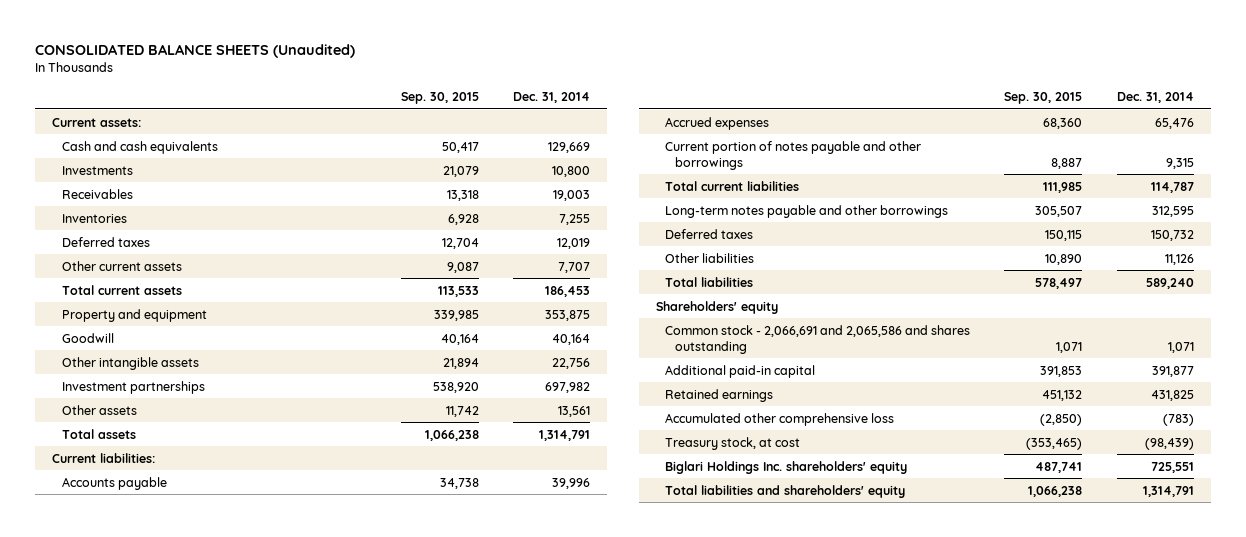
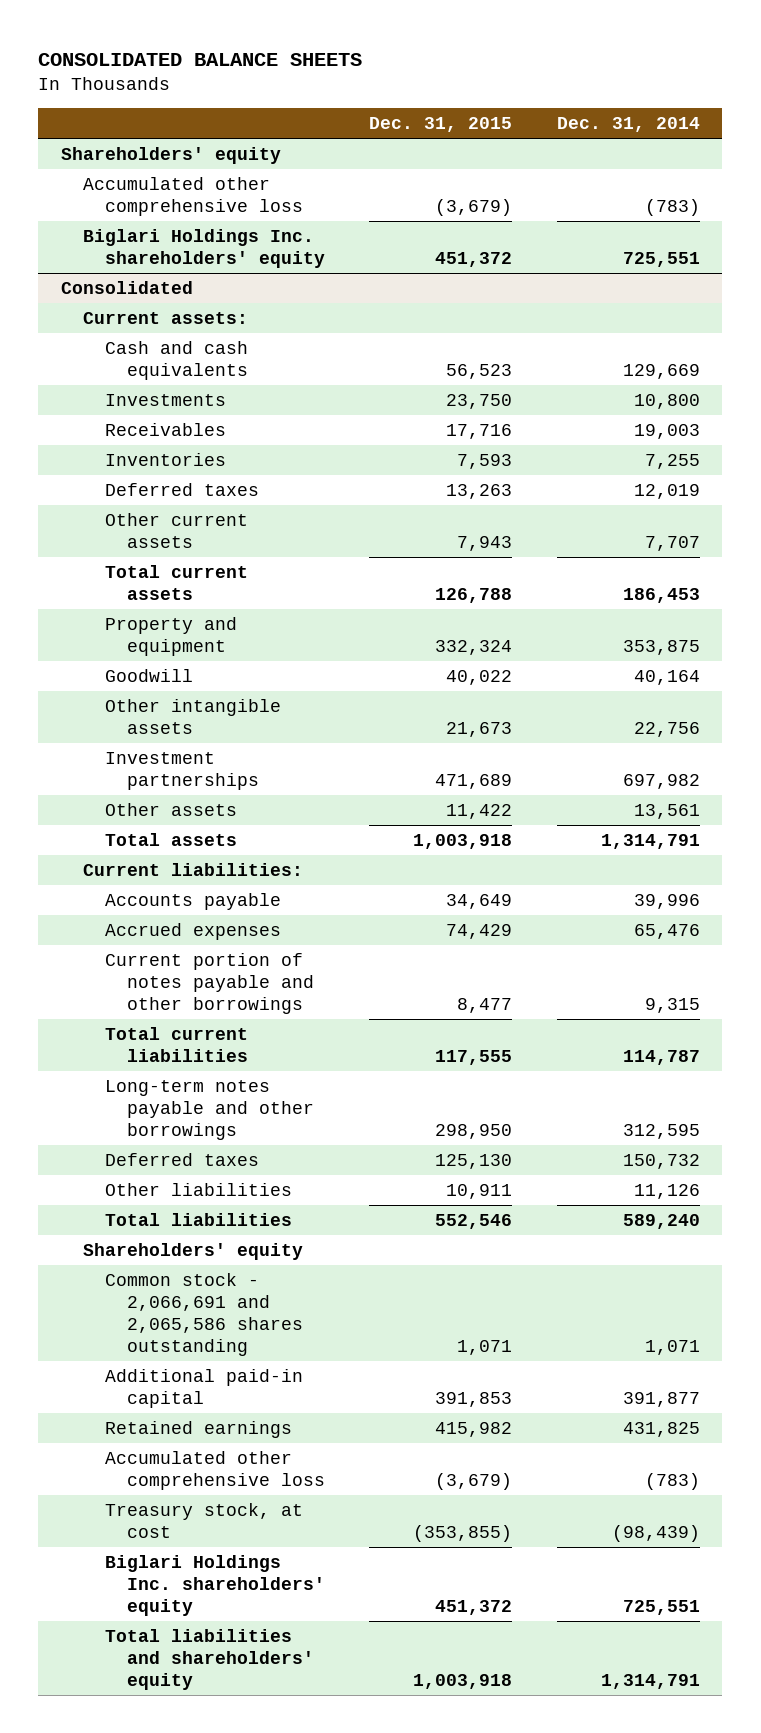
[35,43,356,58] CONSOLIDATED BALANCE SHEETS (Unaudited) -> [38,52,363,66] CONSOLIDATED BALANCE SHEETS
[400,91,479,104] Sep. 30, 2015 -> none
none -> [369,116,513,132] Dec. 31, 2015
none -> [60,147,281,165] Shareholders' equity
none -> [82,177,303,217] Accumulated other comprehensive loss
none -> [82,229,325,269] Biglari Holdings Inc. shareholders' equity
none -> [60,281,193,295] Consolidated
[665,324,971,354] Common stock - 2,066,691 and 2,065,586 and shares outstanding -> [104,1273,303,1356] Common stock - 2,066,691 and 2,065,586 shares outstanding

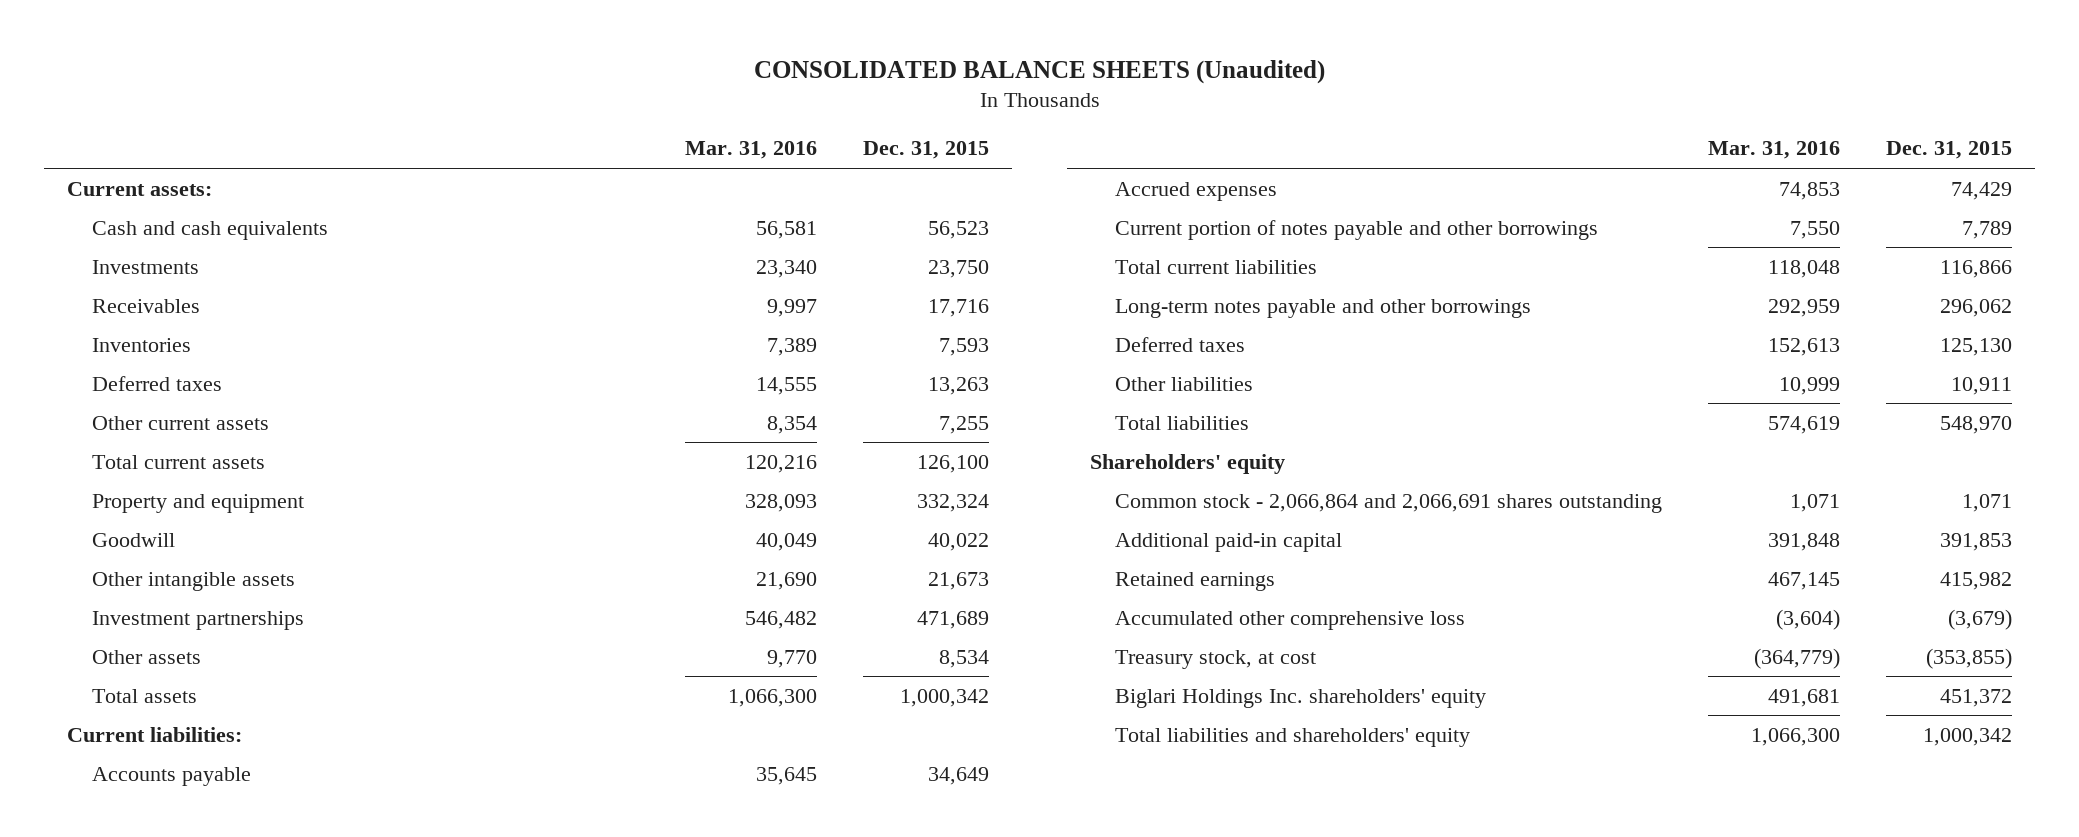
[38,52,363,66] CONSOLIDATED BALANCE SHEETS -> [753,59,1325,84] CONSOLIDATED BALANCE SHEETS (Unaudited)
[557,116,701,132] Dec. 31, 2014 -> none
none -> [684,141,817,160] Mar. 31, 2016
[60,147,281,165] Shareholders' equity -> none
[82,177,303,217] Accumulated other comprehensive loss -> none
[82,229,325,269] Biglari Holdings Inc. shareholders' equity -> none
[60,281,193,295] Consolidated -> none
[457,536,513,552] 7,943 -> [939,415,990,434] 7,255
[435,588,513,604] 126,788 -> [917,454,990,473] 126,100
[446,804,513,820] 11,422 -> [939,649,990,668] 8,534
[413,834,513,850] 1,003,918 -> [900,688,990,707] 1,000,342
[457,997,513,1013] 8,477 -> [1962,220,2013,239] 7,789
[435,1050,513,1066] 117,555 -> [1940,259,2013,278] 116,866
[435,1123,513,1139] 298,950 -> [1940,298,2013,317] 296,062
[435,1214,513,1230] 552,546 -> [1940,415,2013,434] 548,970
[104,1273,303,1356] Common stock - 2,066,691 and 2,065,586 shares outstanding -> [1114,493,1662,513] Common stock - 2,066,864 and 2,066,691 shares outstanding
[413,1673,513,1689] 1,003,918 -> [1923,727,2013,746] 1,000,342

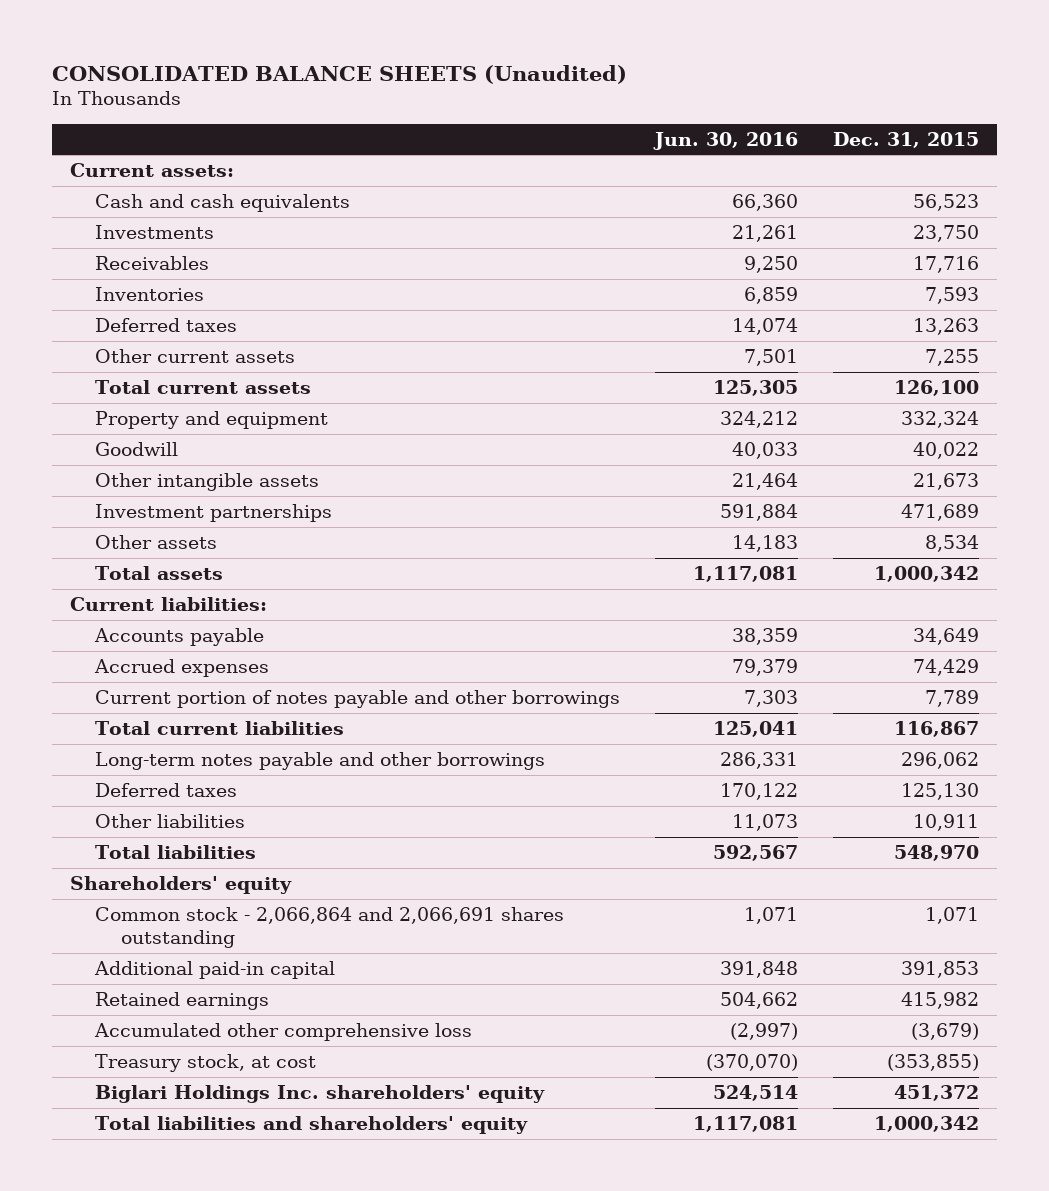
[684,141,817,160] Mar. 31, 2016 -> none
none -> [653,131,799,150] Jun. 30, 2016
[1940,259,2013,278] 116,866 -> [894,721,980,738] 116,867

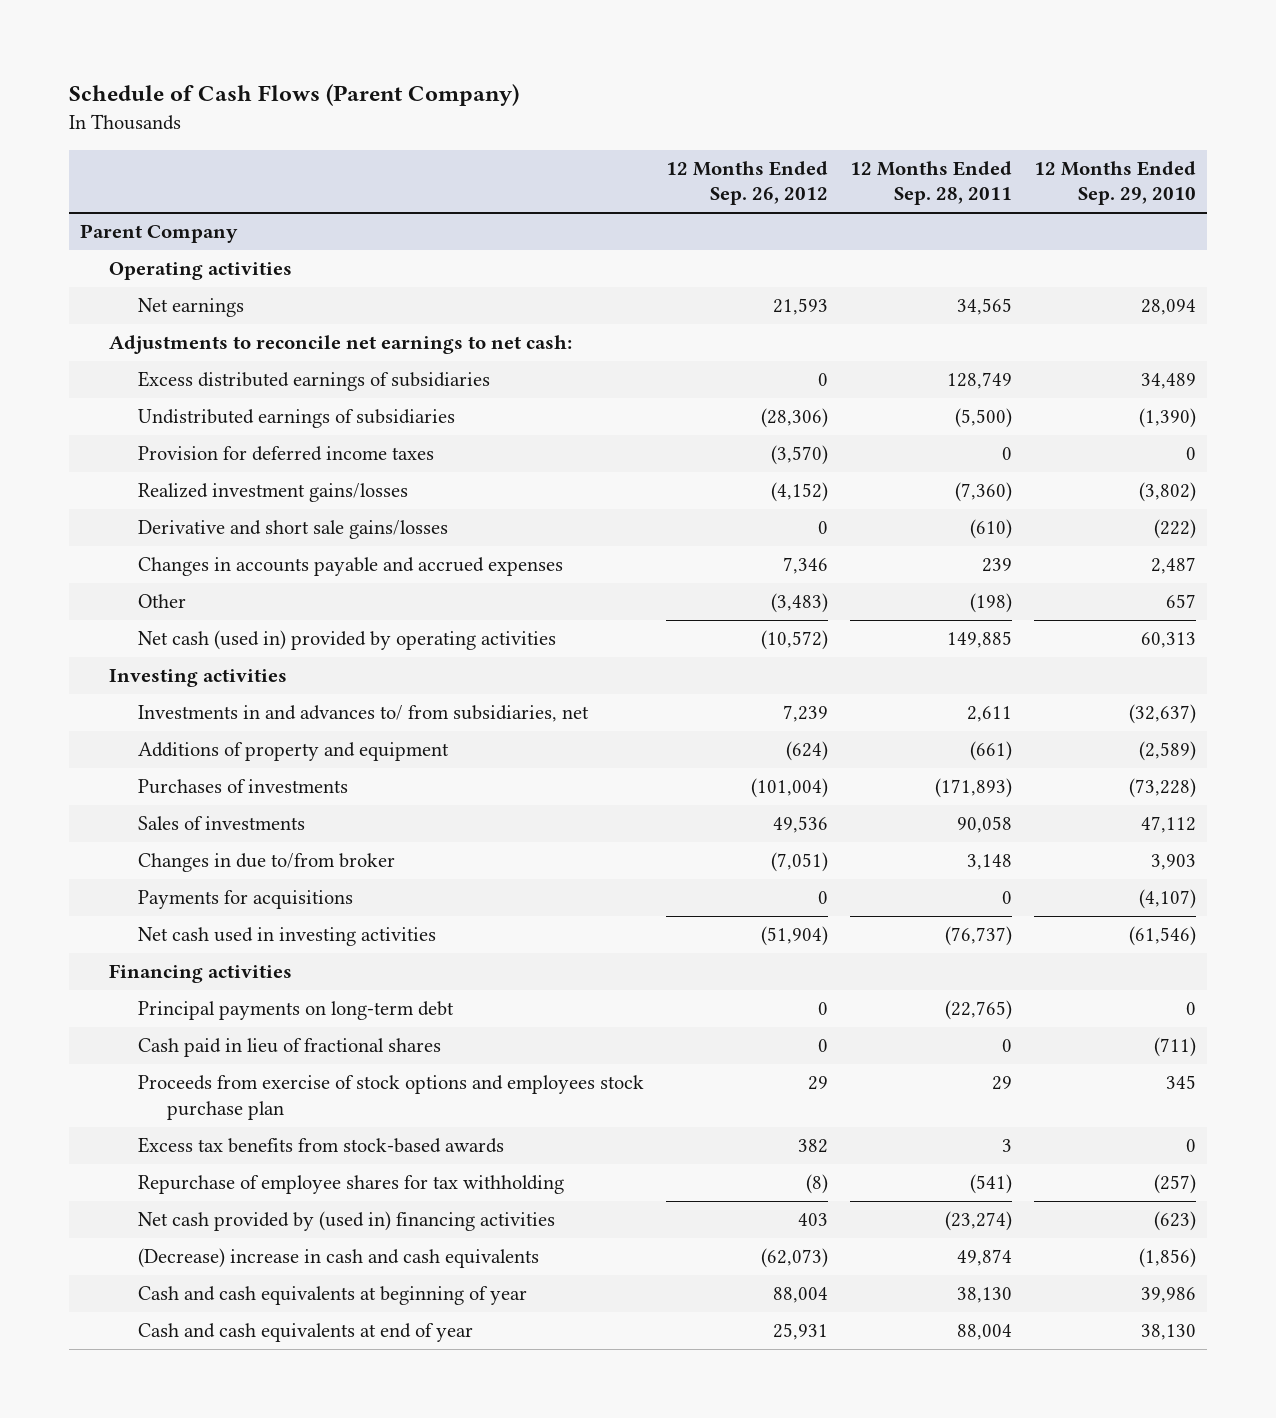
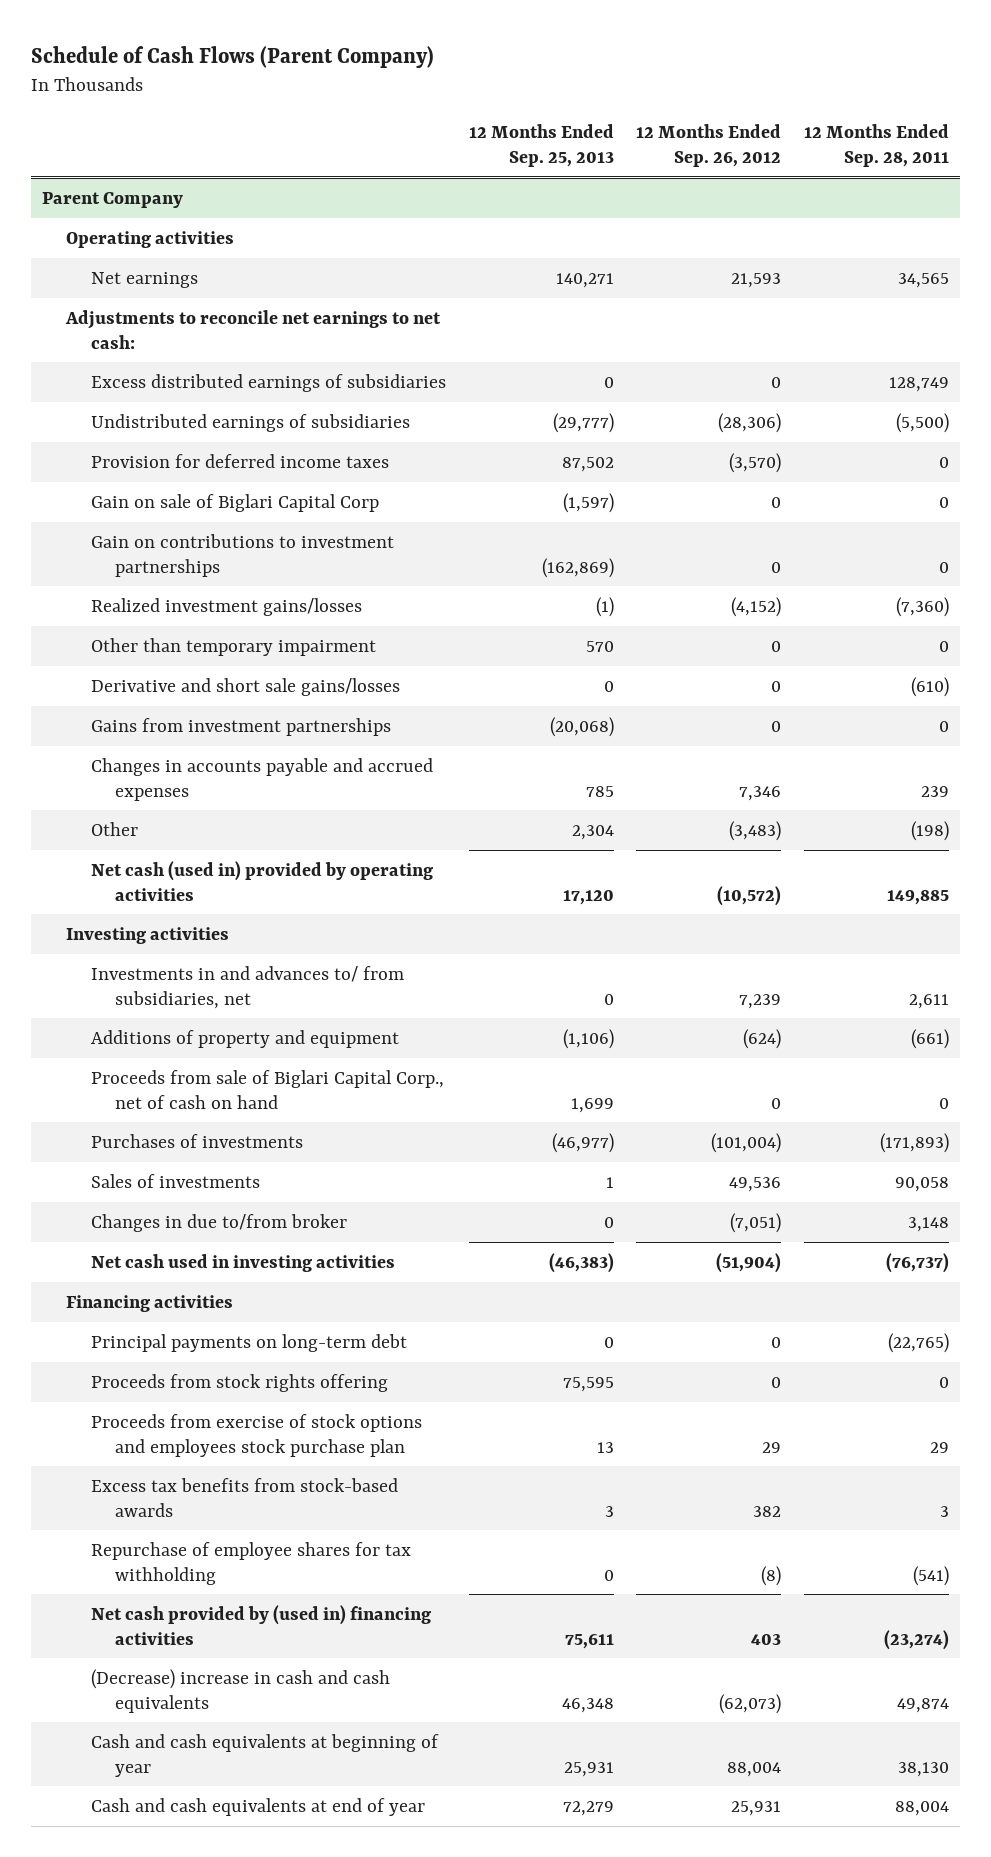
[1033,160,1196,206] 12 Months Ended Sep. 29, 2010 -> none
none -> [468,124,614,168] 12 Months Ended Sep. 25, 2013
none -> [90,493,379,512] Gain on sale of Biglari Capital Corp
none -> [90,533,394,577] Gain on contributions to investment partnerships
none -> [90,637,376,656] Other than temporary impairment
none -> [90,717,391,736] Gains from investment partnerships
none -> [90,1069,444,1109] Proceeds from sale of Biglari Capital Corp., net of cash on hand
[138,890,354,910] Payments for acquisitions -> none
[138,1038,442,1058] Cash paid in lieu of fractional shares -> none
none -> [90,1373,388,1392] Proceeds from stock rights offering

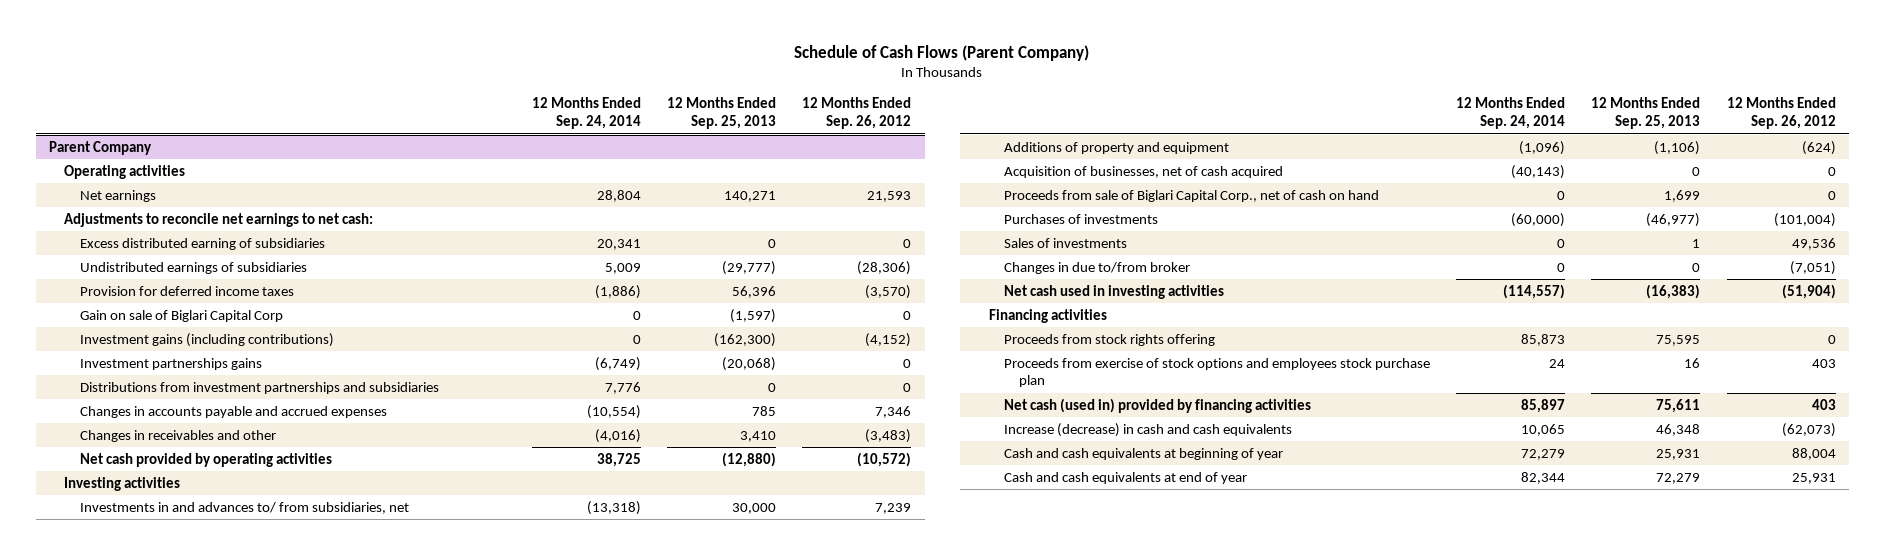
[804,124,950,168] 12 Months Ended Sep. 28, 2011 -> none
none -> [531,97,641,130] 12 Months Ended Sep. 24, 2014
[90,373,446,392] Excess distributed earnings of subsidiaries -> [79,237,325,250] Excess distributed earning of subsidiaries
[561,456,614,472] 87,502 -> [732,285,777,298] 56,396
[90,597,362,616] Realized investment gains/losses -> none
[90,637,376,656] Other than temporary impairment -> none
[90,677,400,696] Derivative and short sale gains/losses -> none
[90,533,394,577] Gain on contributions to investment partnerships -> [79,332,334,347] Investment gains (including contributions)
[541,557,614,578] (162,869) -> [714,332,777,347] (162,300)
[771,561,782,573] 0 -> [865,332,912,347] (4,152)
[90,717,391,736] Gains from investment partnerships -> [79,357,262,370] Investment partnerships gains
none -> [79,381,439,394] Distributions from investment partnerships and subsidiaries
[90,821,138,836] Other -> [79,429,276,442] Changes in receivables and other
[571,824,614,840] 2,304 -> [740,430,777,442] 3,410
[90,860,433,901] Net cash (used in) provided by operating activities -> [79,452,332,467] Net cash provided by operating activities
[562,889,614,905] 17,120 -> [722,451,777,467] (12,880)
[603,993,614,1005] 0 -> [732,502,777,514] 30,000
none -> [1003,165,1283,178] Acquisition of businesses, net of cash acquired
[548,1252,614,1273] (46,383) -> [1646,283,1701,299] (16,383)
[90,1333,407,1352] Principal payments on long-term debt -> none
[90,1477,398,1517] Excess tax benefits from stock-based awards -> none
[90,1541,411,1585] Repurchase of employee shares for tax withholding -> none
[596,1441,614,1453] 13 -> [1684,357,1701,368] 16
[762,1441,782,1453] 29 -> [1811,358,1836,368] 403
[90,1604,431,1645] Net cash provided by (used in) financing activities -> [1003,397,1311,413] Net cash (used in) provided by financing activities
[90,1668,390,1713] (Decrease) increase in cash and cash equivalents -> [1003,422,1292,437] Increase (decrease) in cash and cash equivalents

